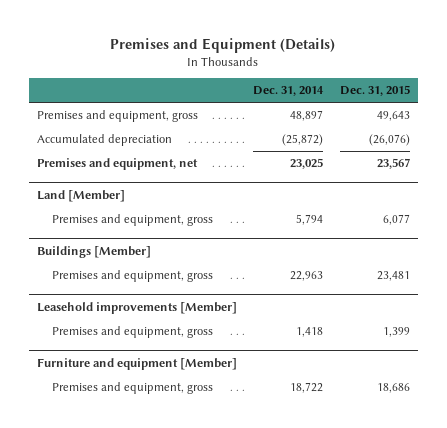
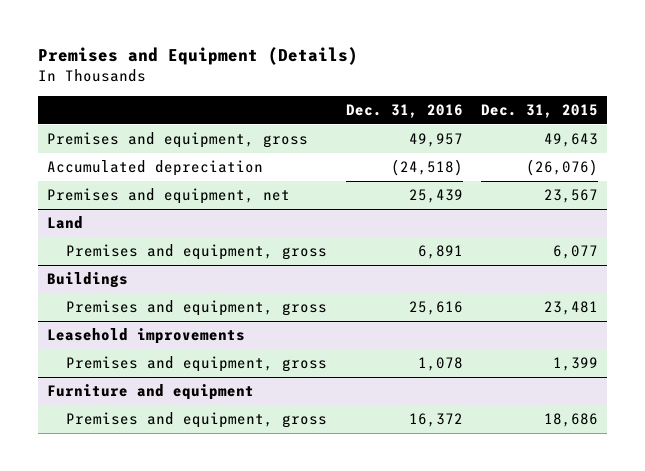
[253,86,325,97] Dec. 31, 2014 -> none
none -> [345,104,463,119] Dec. 31, 2016
[37,189,126,202] Land [Member] -> [46,216,83,230] Land
[37,245,152,258] Buildings [Member] -> [46,272,128,289] Buildings
[37,301,238,314] Leasehold improvements [Member] -> [46,328,245,345] Leasehold improvements
[37,357,238,370] Furniture and equipment [Member] -> [46,384,254,401] Furniture and equipment

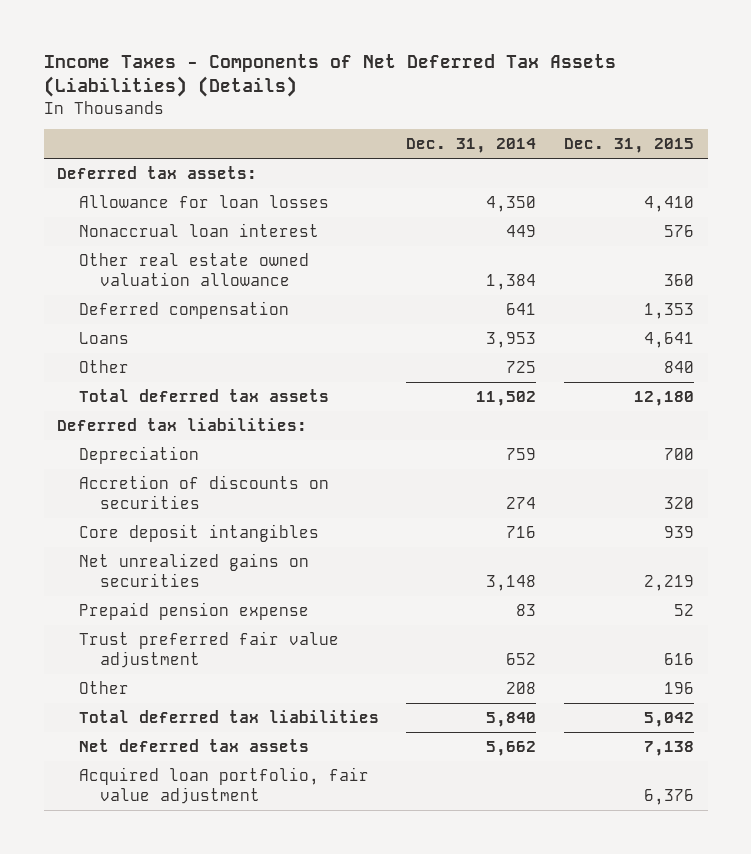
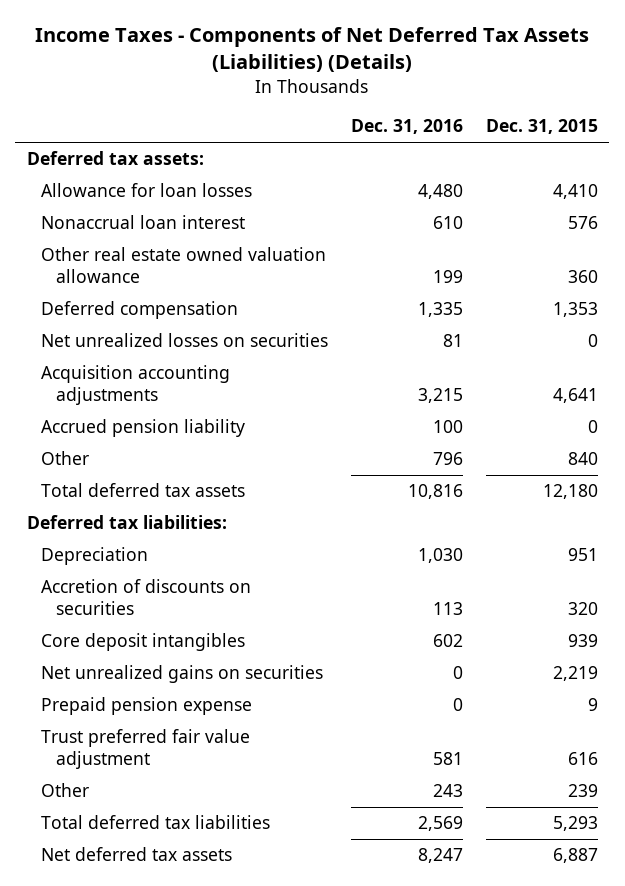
[406,138,537,154] Dec. 31, 2014 -> none
none -> [351,119,464,135] Dec. 31, 2016
none -> [41,333,329,348] Net unrealized losses on securities
[78,331,129,344] Loans -> [41,365,231,406] Acquisition accounting adjustments
none -> [41,419,246,438] Accrued pension liability
[663,447,694,460] 700 -> [568,548,599,562] 951
[673,603,694,616] 52 -> [588,698,599,712] 9
[78,766,369,805] Acquired loan portfolio, fair value adjustment -> none
[663,681,694,694] 196 -> [568,784,599,798] 239
[643,711,694,727] 5,042 -> [553,816,599,832] 5,293
[643,740,694,756] 7,138 -> [553,848,599,864] 6,887

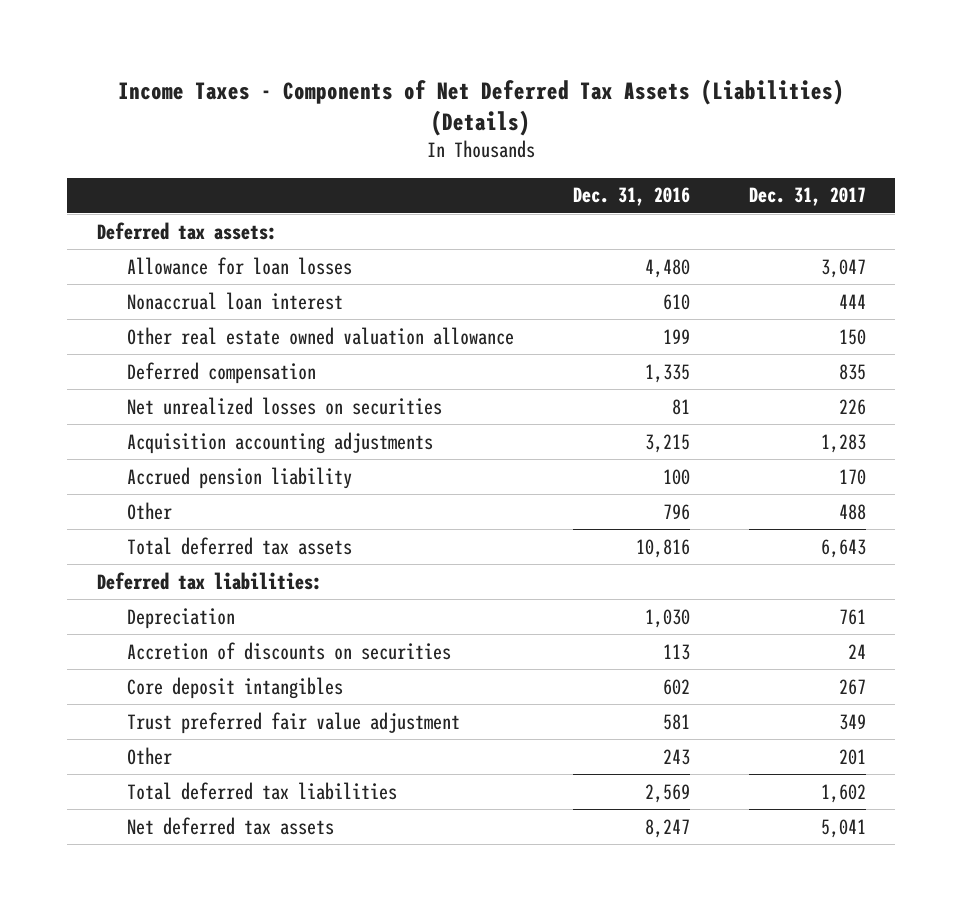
[486,119,599,135] Dec. 31, 2015 -> none
none -> [748,187,866,207] Dec. 31, 2017
[41,665,324,684] Net unrealized gains on securities -> none
[41,697,253,716] Prepaid pension expense -> none

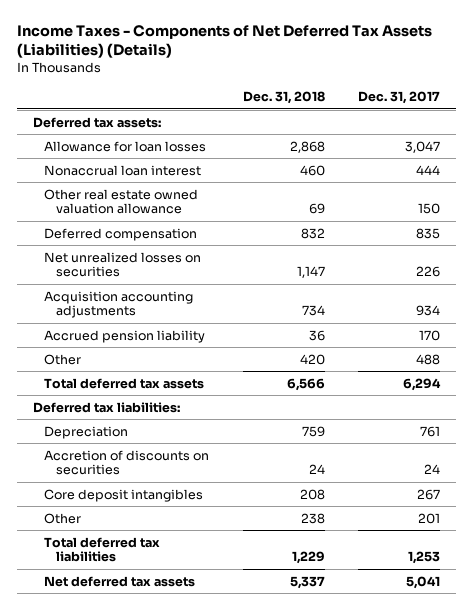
[572,187,690,207] Dec. 31, 2016 -> none
none -> [242,91,325,105] Dec. 31, 2018
[820,433,866,453] 1,283 -> [415,305,440,317] 934
[820,538,866,558] 6,643 -> [402,377,441,391] 6,294
[126,711,460,734] Trust preferred fair value adjustment -> none
[820,783,866,803] 1,602 -> [407,551,440,565] 1,253

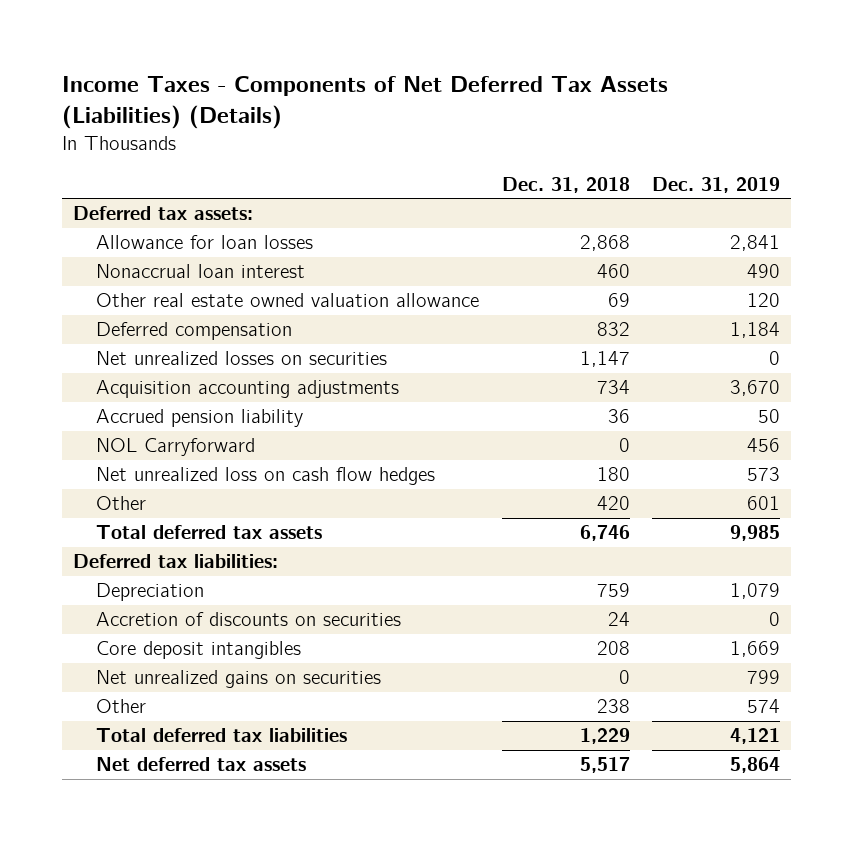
[357,91,440,105] Dec. 31, 2017 -> none
none -> [651,176,780,193] Dec. 31, 2019
none -> [96,438,256,457] NOL Carryforward
none -> [96,467,436,486] Net unrealized loss on cash flow hedges
[286,377,325,391] 6,566 -> [579,525,630,542] 6,746
none -> [96,670,382,689] Net unrealized gains on securities
[289,575,325,589] 5,337 -> [579,757,630,774] 5,517

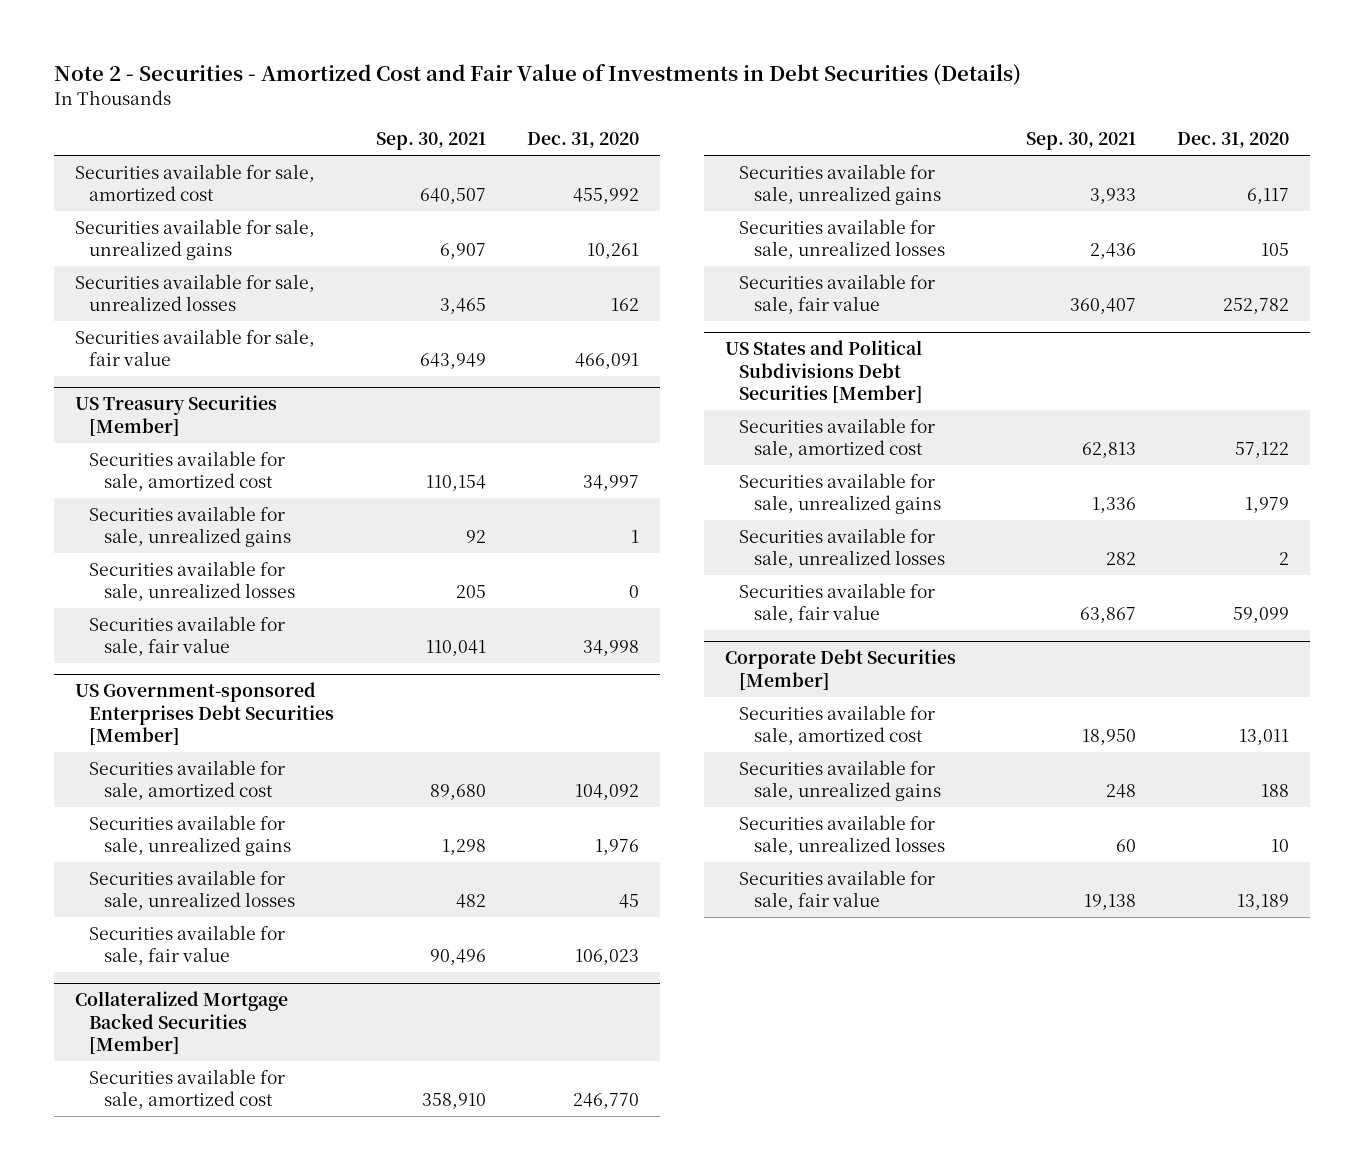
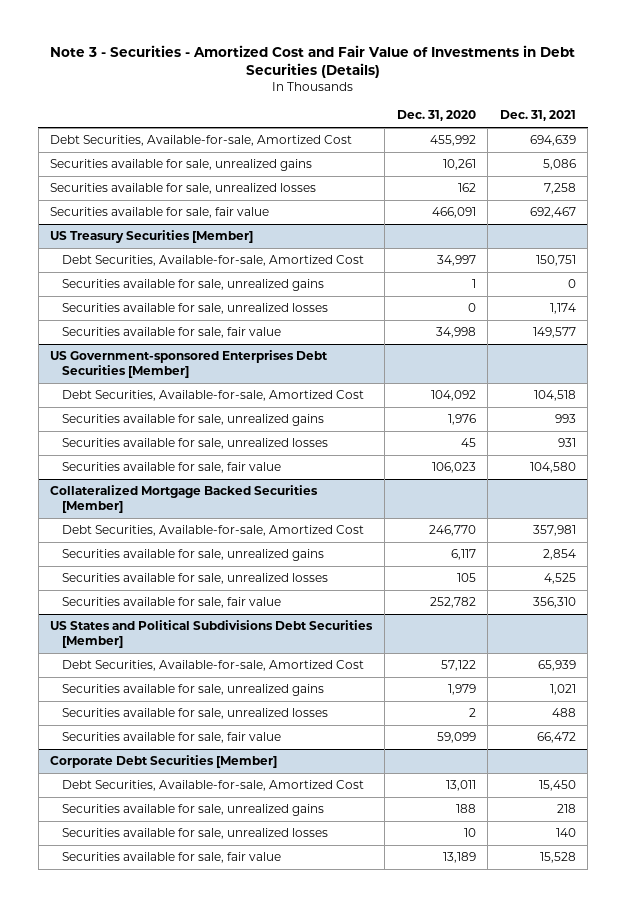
[53,64,1021,87] Note 2 - Securities - Amortized Cost and Fair Value of Investments in Debt Securities (Details) -> [50,44,576,79] Note 3 - Securities - Amortized Cost and Fair Value of Investments in Debt Securities (Details)
[375,132,486,151] Sep. 30, 2021 -> none
none -> [499,110,576,122] Dec. 31, 2021
[74,163,315,202] Securities available for sale, amortized cost -> [50,135,353,147] Debt Securities, Available-for-sale, Amortized Cost
[89,450,286,492] Securities available for sale, amortized cost -> [61,255,364,267] Debt Securities, Available-for-sale, Amortized Cost
[89,759,286,801] Securities available for sale, amortized cost -> [61,390,364,402] Debt Securities, Available-for-sale, Amortized Cost
[89,1068,286,1110] Securities available for sale, amortized cost -> [61,525,364,537] Debt Securities, Available-for-sale, Amortized Cost
[739,417,936,459] Securities available for sale, amortized cost -> [61,660,364,672] Debt Securities, Available-for-sale, Amortized Cost
[739,704,936,746] Securities available for sale, amortized cost -> [61,780,364,792] Debt Securities, Available-for-sale, Amortized Cost

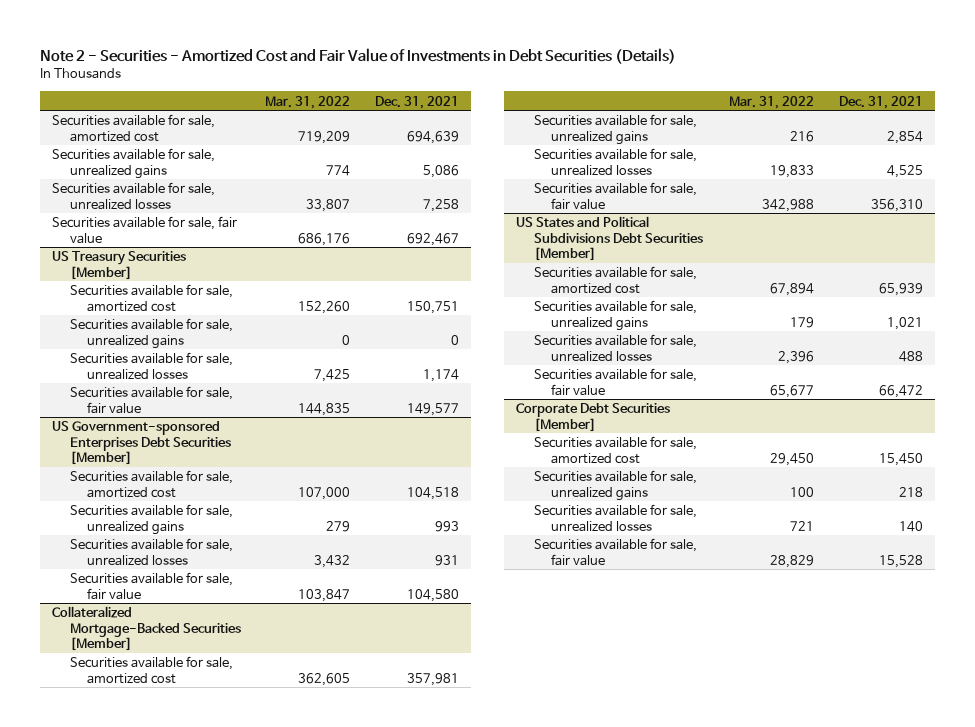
[50,44,576,79] Note 3 - Securities - Amortized Cost and Fair Value of Investments in Debt Securities (Details) -> [40,47,677,64] Note 2 - Securities - Amortized Cost and Fair Value of Investments in Debt Securities (Details)
[396,110,476,122] Dec. 31, 2020 -> none
none -> [265,95,351,109] Mar. 31, 2022
[50,135,353,147] Debt Securities, Available-for-sale, Amortized Cost -> [52,114,216,142] Securities available for sale, amortized cost
[61,255,364,267] Debt Securities, Available-for-sale, Amortized Cost -> [69,284,233,312] Securities available for sale, amortized cost
[61,390,364,402] Debt Securities, Available-for-sale, Amortized Cost -> [69,470,233,498] Securities available for sale, amortized cost
[50,485,319,514] Collateralized Mortgage Backed Securities [Member] -> [52,606,241,651] Collateralized Mortgage-Backed Securities [Member]
[61,525,364,537] Debt Securities, Available-for-sale, Amortized Cost -> [69,656,233,684] Securities available for sale, amortized cost
[61,660,364,672] Debt Securities, Available-for-sale, Amortized Cost -> [533,266,697,294] Securities available for sale, amortized cost
[61,780,364,792] Debt Securities, Available-for-sale, Amortized Cost -> [533,436,697,464] Securities available for sale, amortized cost

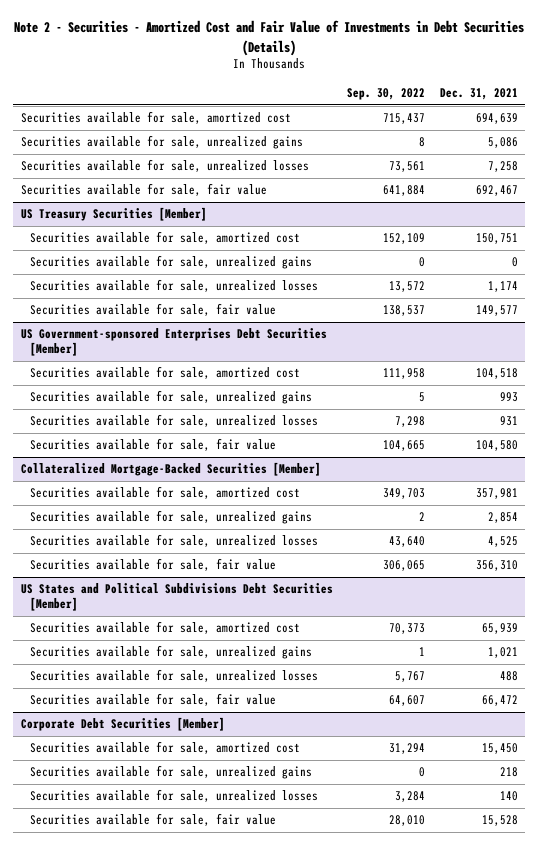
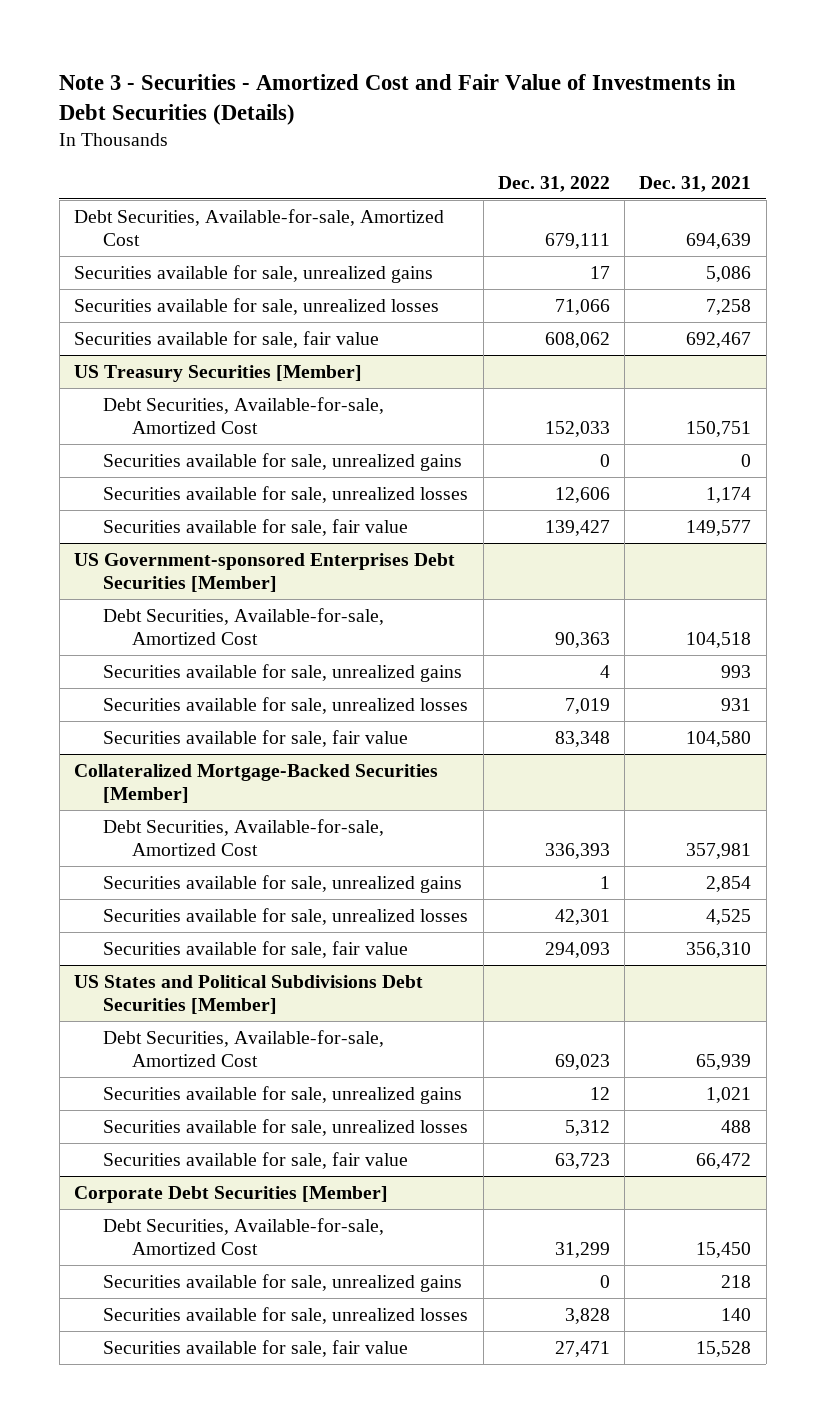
[14,20,525,56] Note 2 - Securities - Amortized Cost and Fair Value of Investments in Debt Securities (Details) -> [59,73,737,125] Note 3 - Securities - Amortized Cost and Fair Value of Investments in Debt Securities (Details)
[347,87,426,100] Sep. 30, 2022 -> none
none -> [497,175,610,192] Dec. 31, 2022
[20,111,291,125] Securities available for sale, amortized cost -> [74,208,445,246] Debt Securities, Available-for-sale, Amortized Cost
[30,231,301,245] Securities available for sale, amortized cost -> [103,396,385,434] Debt Securities, Available-for-sale, Amortized Cost
[30,366,301,380] Securities available for sale, amortized cost -> [103,607,385,645] Debt Securities, Available-for-sale, Amortized Cost
[30,486,301,500] Securities available for sale, amortized cost -> [103,818,385,856] Debt Securities, Available-for-sale, Amortized Cost
[30,621,301,635] Securities available for sale, amortized cost -> [103,1029,385,1067] Debt Securities, Available-for-sale, Amortized Cost
[30,741,301,755] Securities available for sale, amortized cost -> [103,1217,385,1255] Debt Securities, Available-for-sale, Amortized Cost

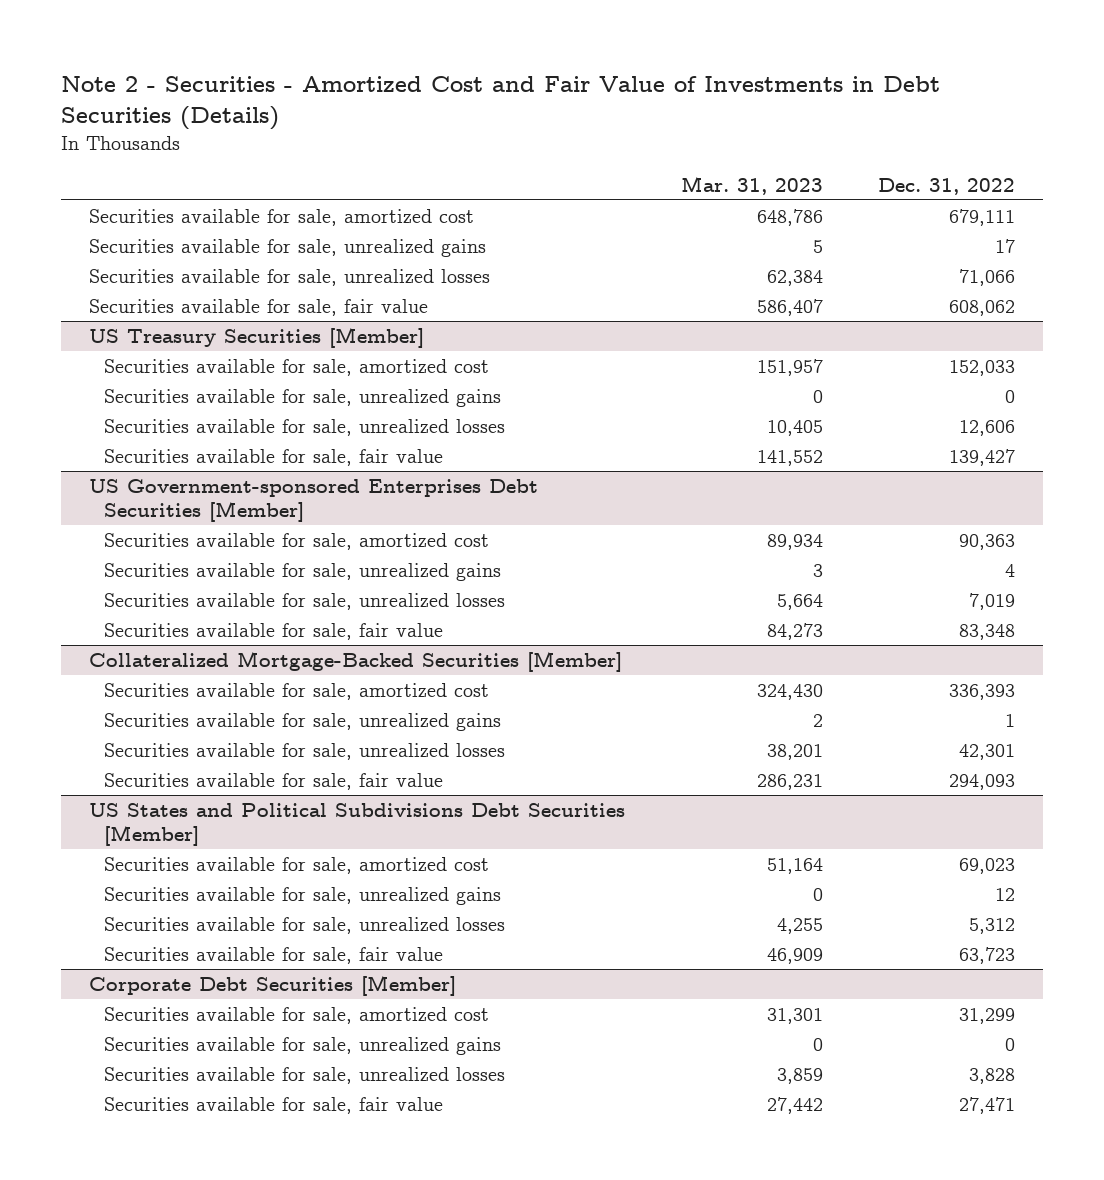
[59,73,737,125] Note 3 - Securities - Amortized Cost and Fair Value of Investments in Debt Securities (Details) -> [61,76,941,131] Note 2 - Securities - Amortized Cost and Fair Value of Investments in Debt Securities (Details)
[639,175,752,192] Dec. 31, 2021 -> none
none -> [680,175,823,195] Mar. 31, 2023
[74,208,445,246] Debt Securities, Available-for-sale, Amortized Cost -> [88,208,474,226] Securities available for sale, amortized cost
[103,396,385,434] Debt Securities, Available-for-sale, Amortized Cost -> [103,358,489,376] Securities available for sale, amortized cost
[103,607,385,645] Debt Securities, Available-for-sale, Amortized Cost -> [103,532,489,550] Securities available for sale, amortized cost
[103,818,385,856] Debt Securities, Available-for-sale, Amortized Cost -> [103,682,489,700] Securities available for sale, amortized cost
[103,1029,385,1067] Debt Securities, Available-for-sale, Amortized Cost -> [103,856,489,874] Securities available for sale, amortized cost
[103,1217,385,1255] Debt Securities, Available-for-sale, Amortized Cost -> [103,1006,489,1024] Securities available for sale, amortized cost

